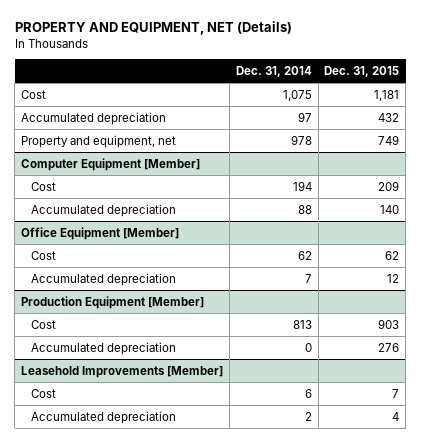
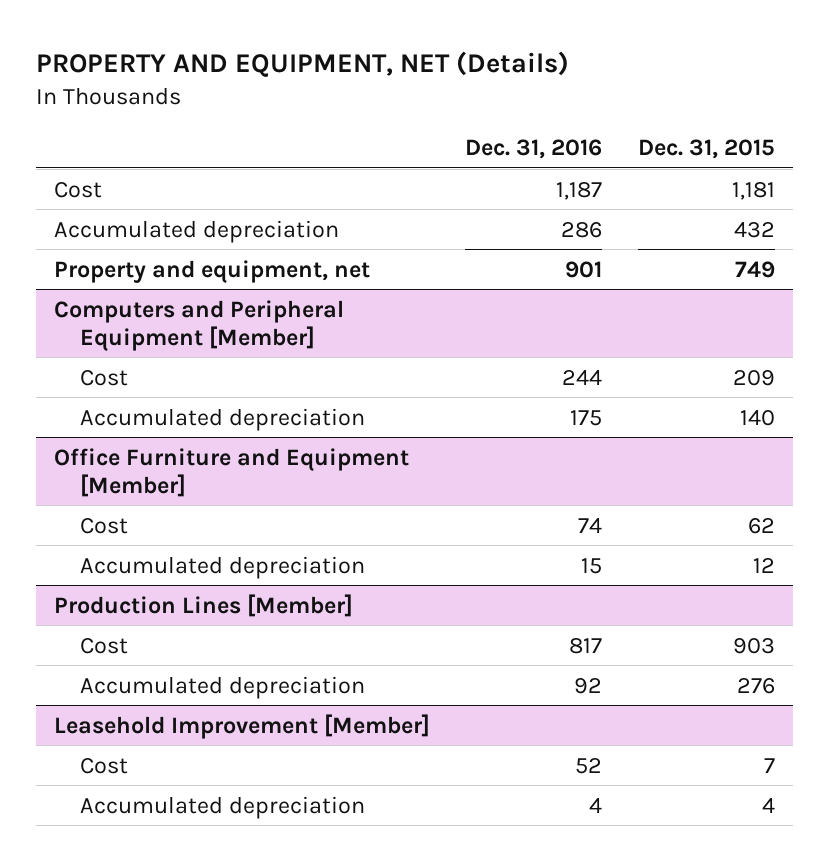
[235,65,312,77] Dec. 31, 2014 -> none
none -> [465,139,603,160] Dec. 31, 2016
[21,157,201,171] Computer Equipment [Member] -> [53,299,344,351] Computers and Peripheral Equipment [Member]
[21,226,180,240] Office Equipment [Member] -> [53,447,409,497] Office Furniture and Equipment [Member]
[21,295,205,309] Production Equipment [Member] -> [53,593,353,617] Production Lines [Member]
[21,365,224,378] Leasehold Improvements [Member] -> [53,713,430,739] Leasehold Improvement [Member]

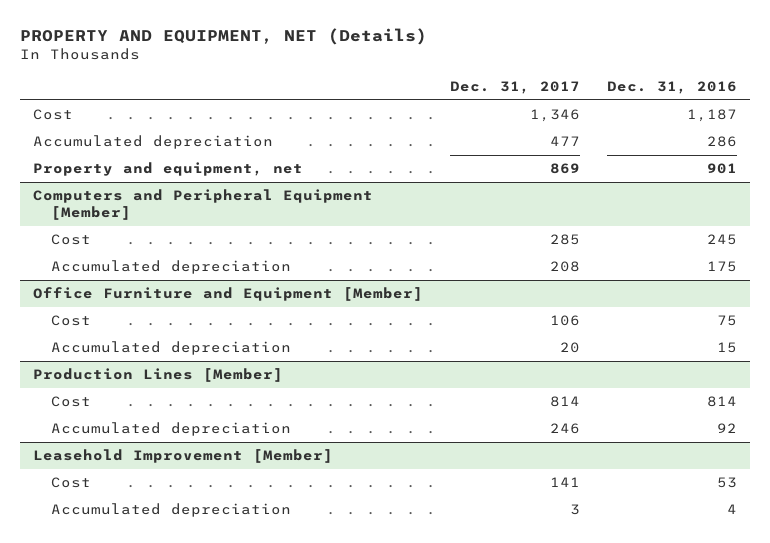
[638,139,776,160] Dec. 31, 2015 -> none
none -> [449,80,580,94] Dec. 31, 2017
[562,369,603,385] 244 -> [706,234,737,246] 245
[578,517,603,533] 74 -> [716,315,737,327] 75
[569,637,603,654] 817 -> [706,396,737,408] 814
[575,757,603,774] 52 -> [716,477,737,489] 53

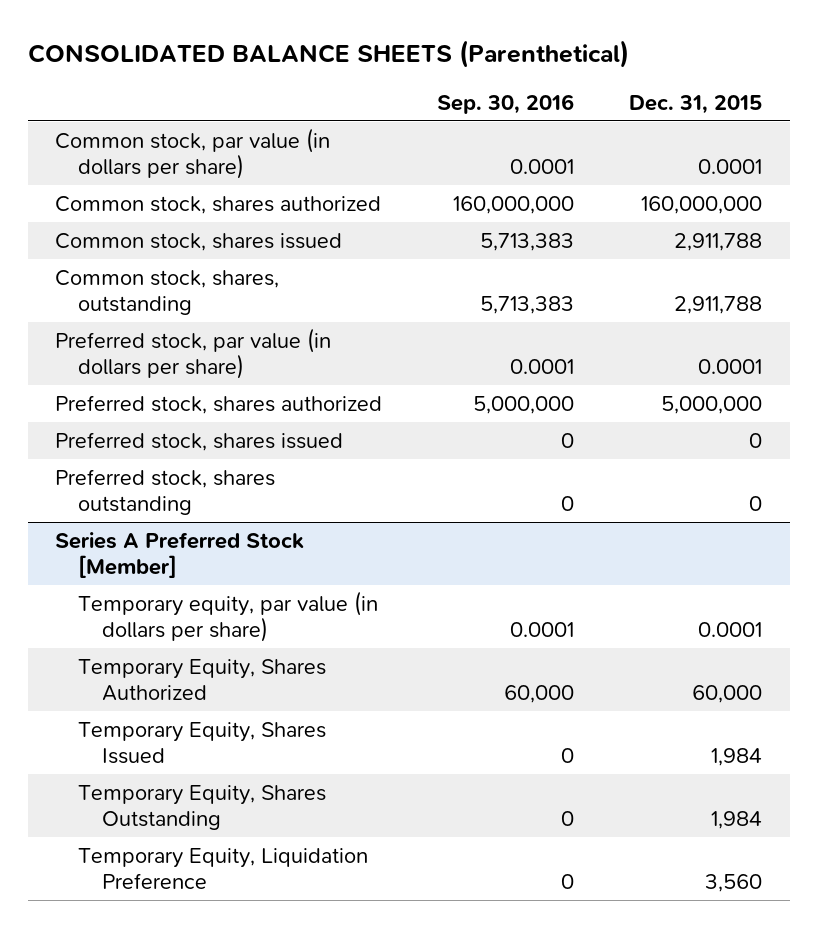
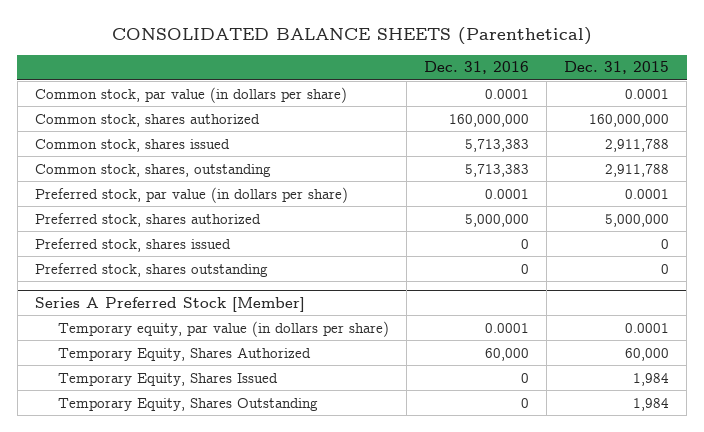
[437,93,575,114] Sep. 30, 2016 -> none
none -> [424,61,530,75] Dec. 31, 2016
[78,848,369,889] Temporary Equity, Liquidation Preference -> none

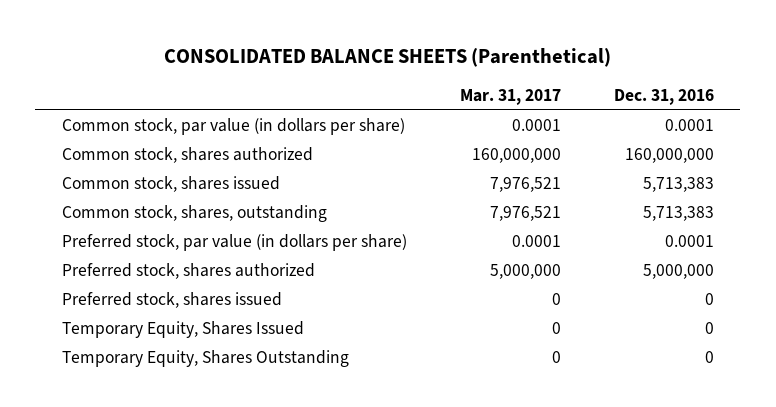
[564,61,670,75] Dec. 31, 2015 -> none
none -> [459,89,561,106] Mar. 31, 2017
[34,262,268,277] Preferred stock, shares outstanding -> none
[34,296,305,312] Series A Preferred Stock [Member] -> none
[58,320,390,337] Temporary equity, par value (in dollars per share) -> none
[58,346,312,361] Temporary Equity, Shares Authorized -> none

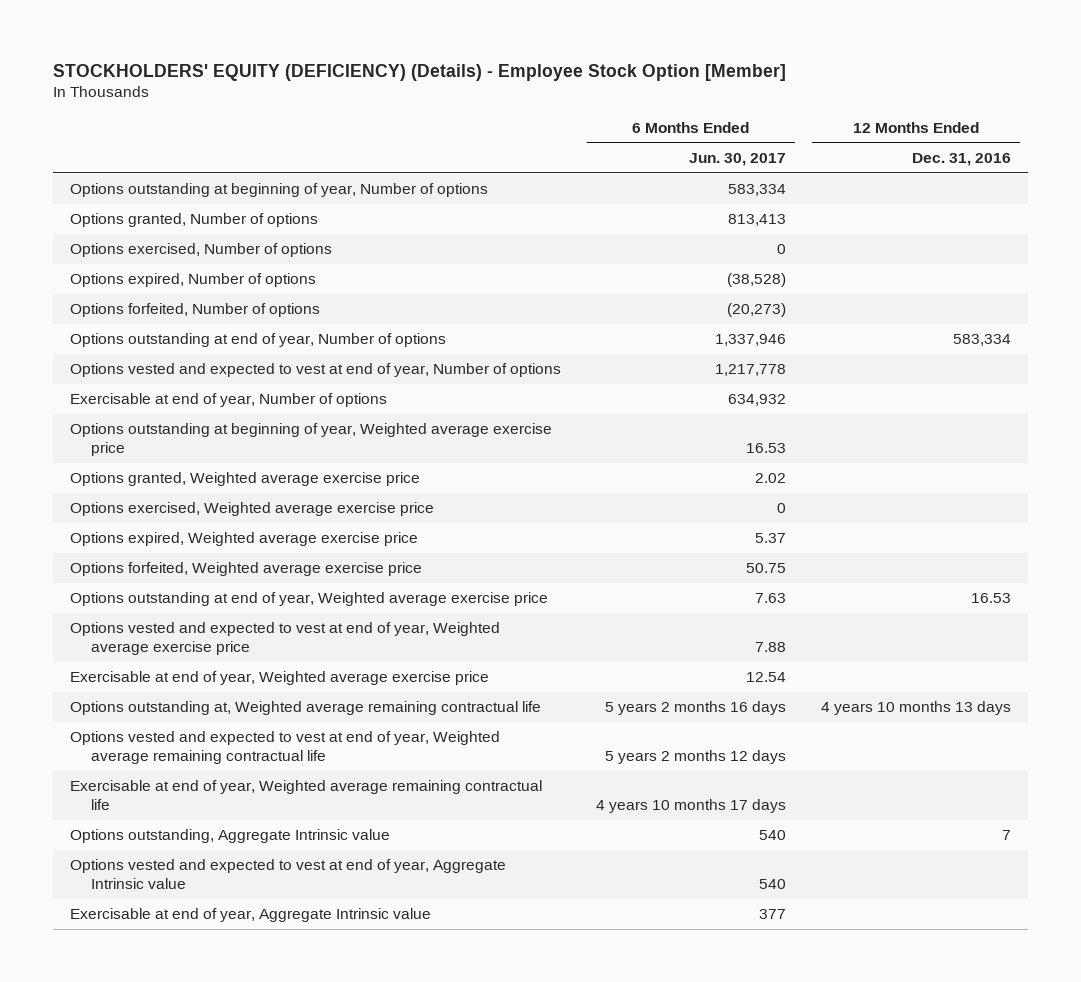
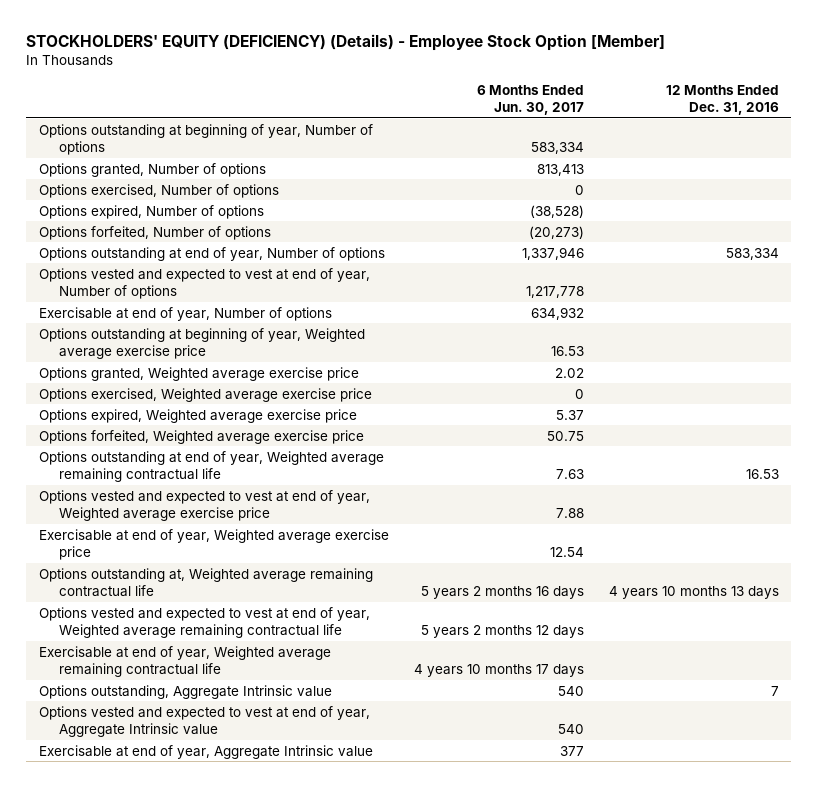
[70,592,549,607] Options outstanding at end of year, Weighted average exercise price -> [38,450,384,483] Options outstanding at end of year, Weighted average remaining contractual life

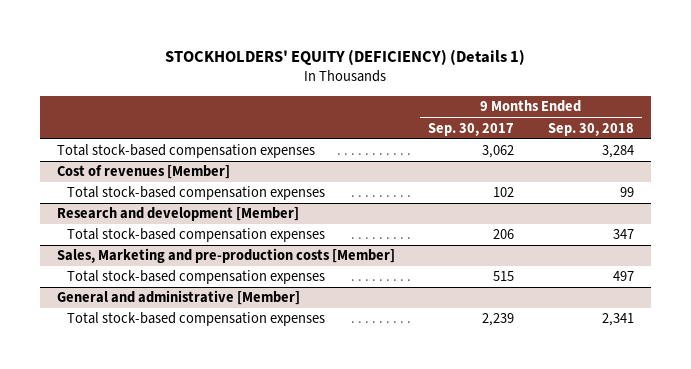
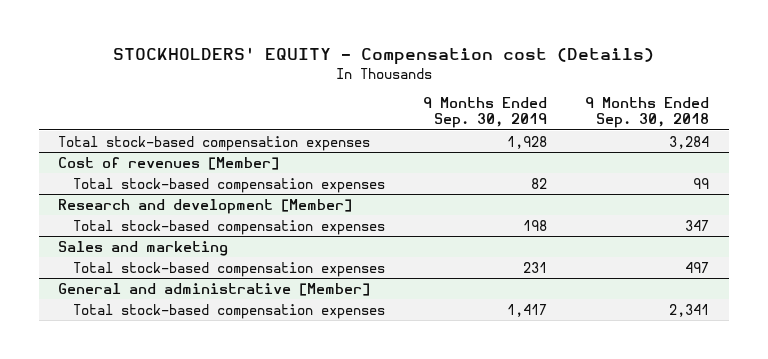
[165,49,526,66] STOCKHOLDERS' EQUITY (DEFICIENCY) (Details 1) -> [112,47,654,66] STOCKHOLDERS' EQUITY - Compensation cost (Details)
[428,122,515,136] Sep. 30, 2017 -> none
none -> [423,97,548,129] 9 Months Ended Sep. 30, 2019
[56,248,395,264] Sales, Marketing and pre-production costs [Member] -> [58,240,229,256] Sales and marketing

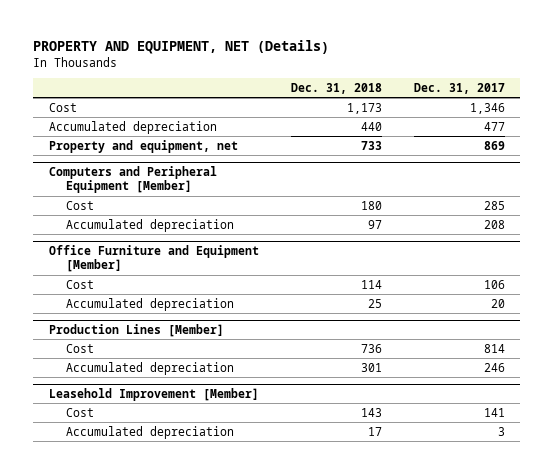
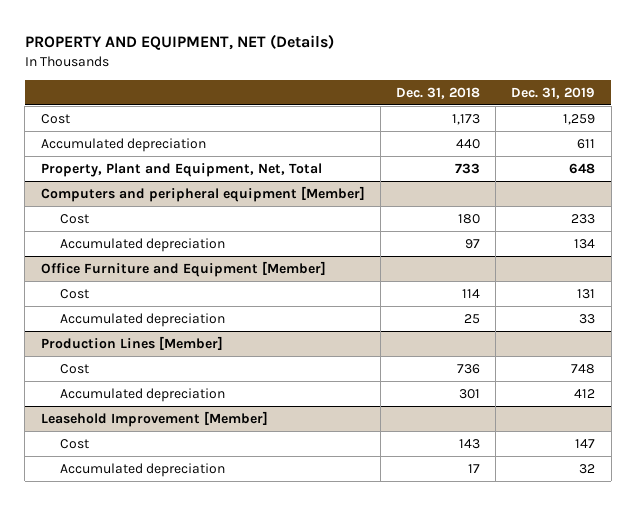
[413,83,505,95] Dec. 31, 2017 -> none
none -> [511,86,596,99] Dec. 31, 2019
[49,139,239,153] Property and equipment, net -> [40,162,322,177] Property, Plant and Equipment, Net, Total
[49,165,218,194] Computers and Peripheral Equipment [Member] -> [40,185,365,202] Computers and peripheral equipment [Member]

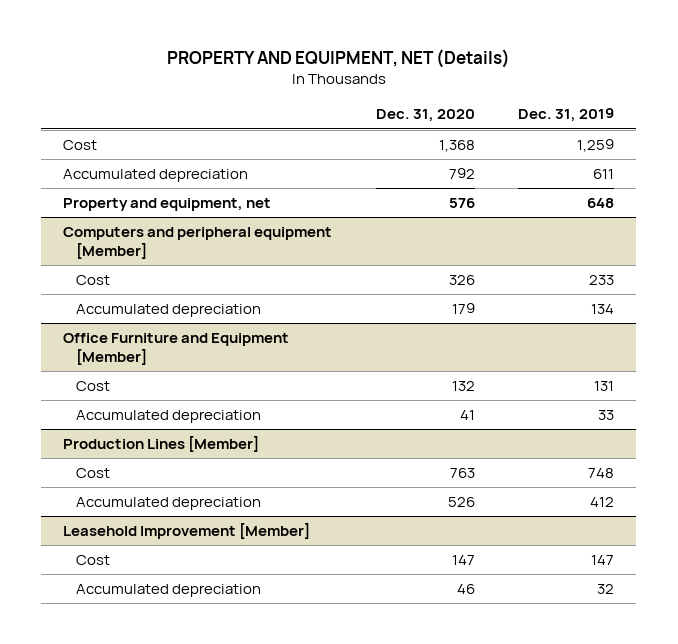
[395,86,480,99] Dec. 31, 2018 -> none
none -> [375,109,475,123] Dec. 31, 2020
[40,162,322,177] Property, Plant and Equipment, Net, Total -> [63,198,272,212] Property and equipment, net

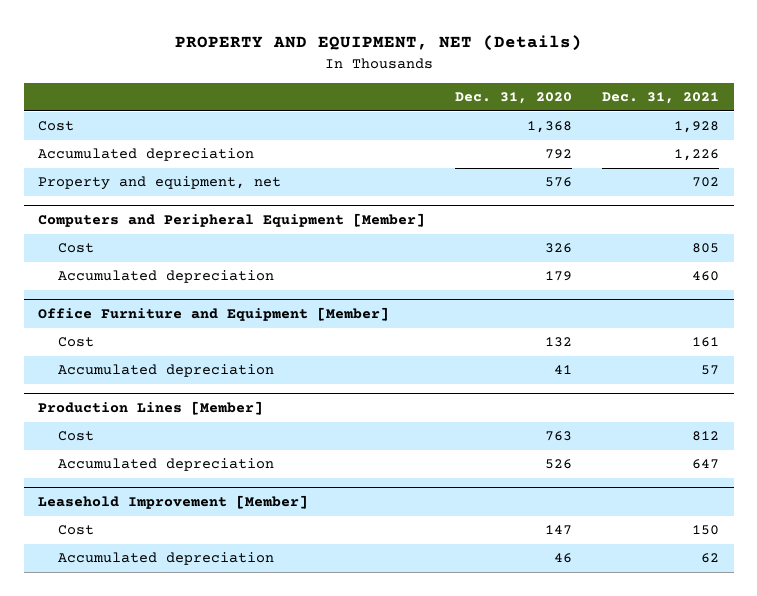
[518,108,615,123] Dec. 31, 2019 -> none
none -> [601,92,719,105] Dec. 31, 2021
[63,227,333,259] Computers and peripheral equipment [Member] -> [38,213,426,228] Computers and Peripheral Equipment [Member]

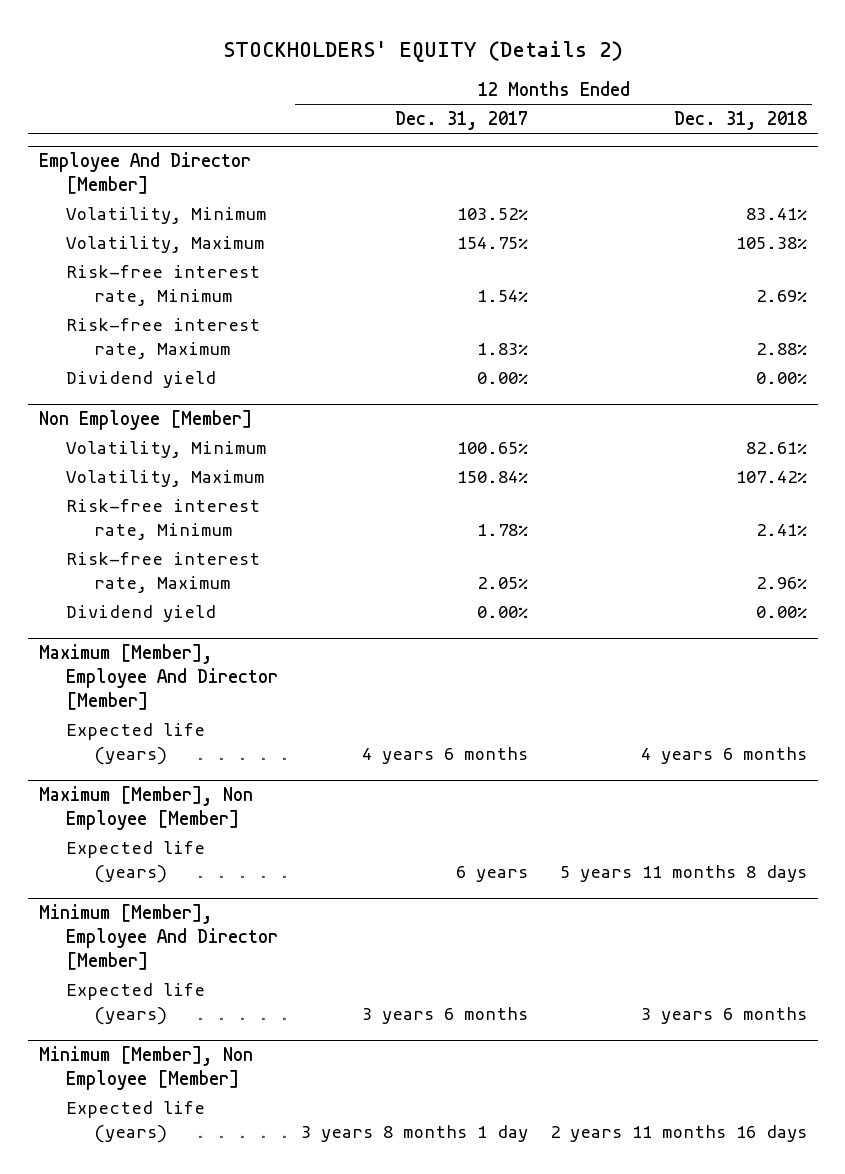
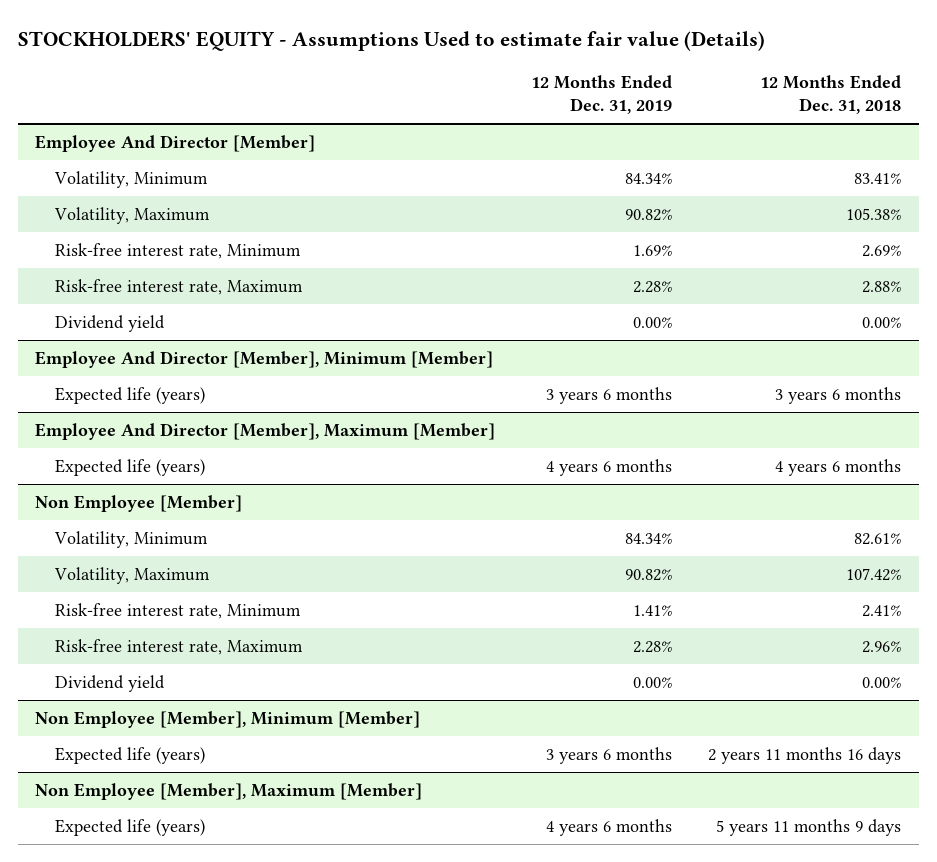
[222,40,623,62] STOCKHOLDERS' EQUITY (Details 2) -> [17,30,765,51] STOCKHOLDERS' EQUITY - Assumptions Used to estimate fair value (Details)
[394,111,528,131] Dec. 31, 2017 -> none
none -> [531,75,673,115] 12 Months Ended Dec. 31, 2019
none -> [35,350,494,368] Employee And Director [Member], Minimum [Member]
none -> [55,386,206,404] Expected life (years)
none -> [35,422,496,440] Employee And Director [Member], Maximum [Member]
none -> [55,458,206,476] Expected life (years)
[38,644,279,711] Maximum [Member], Employee And Director [Member] -> none
[66,722,206,766] Expected life (years) -> none
[38,786,253,831] Maximum [Member], Non Employee [Member] -> none
[66,840,206,884] Expected life (years) -> none
[38,904,279,971] Minimum [Member], Employee And Director [Member] -> none
[66,982,206,1026] Expected life (years) -> none
[38,1046,253,1091] Minimum [Member], Non Employee [Member] -> [35,710,421,728] Non Employee [Member], Minimum [Member]
none -> [35,782,423,800] Non Employee [Member], Maximum [Member]
none -> [55,818,206,836] Expected life (years)

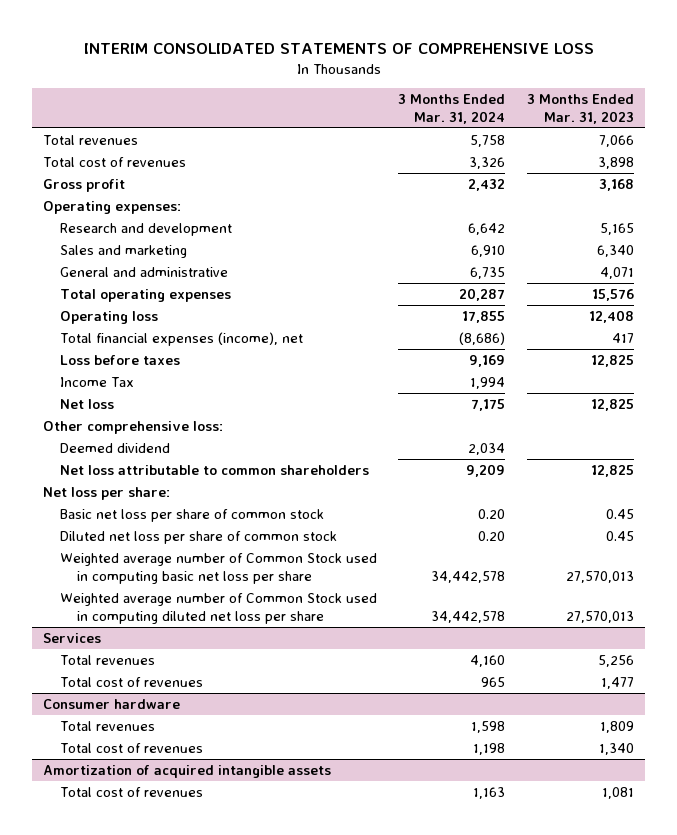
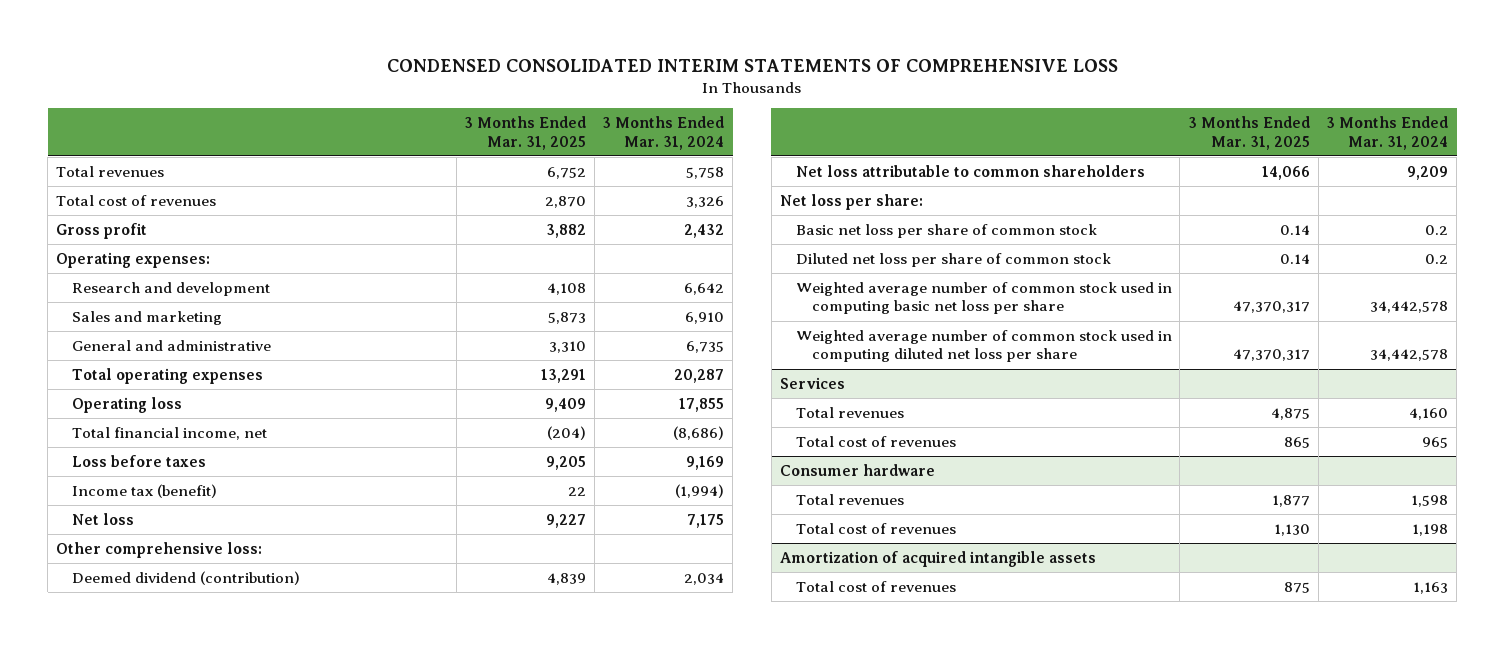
[83,43,594,55] INTERIM CONSOLIDATED STATEMENTS OF COMPREHENSIVE LOSS -> [387,58,1119,72] CONDENSED CONSOLIDATED INTERIM STATEMENTS OF COMPREHENSIVE LOSS
[527,94,635,125] 3 Months Ended Mar. 31, 2023 -> none
none -> [464,116,587,150] 3 Months Ended Mar. 31, 2025
[59,331,303,346] Total financial expenses (income), net -> [71,426,267,440] Total financial income, net
[59,376,134,387] Income Tax -> [71,483,217,498] Income tax (benefit)
[470,376,506,389] 1,994 -> [675,483,725,498] (1,994)
[59,442,170,453] Deemed dividend -> [71,570,300,585] Deemed dividend (contribution)
[478,508,506,519] 0.20 -> [1425,224,1449,235] 0.2
[478,530,506,541] 0.20 -> [1425,253,1449,264] 0.2
[59,552,377,584] Weighted average number of Common Stock used in computing basic net loss per share -> [795,281,1172,315] Weighted average number of common stock used in computing basic net loss per share
[59,592,377,624] Weighted average number of Common Stock used in computing diluted net loss per share -> [795,329,1172,363] Weighted average number of common stock used in computing diluted net loss per share

